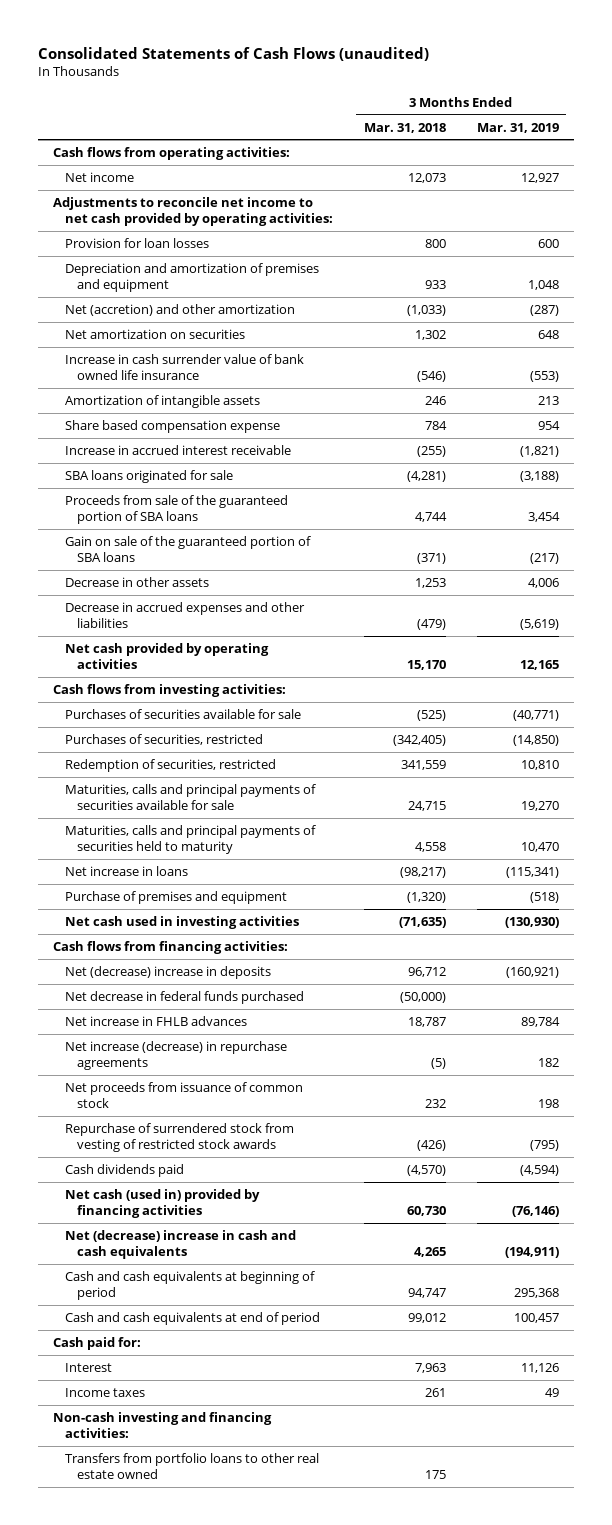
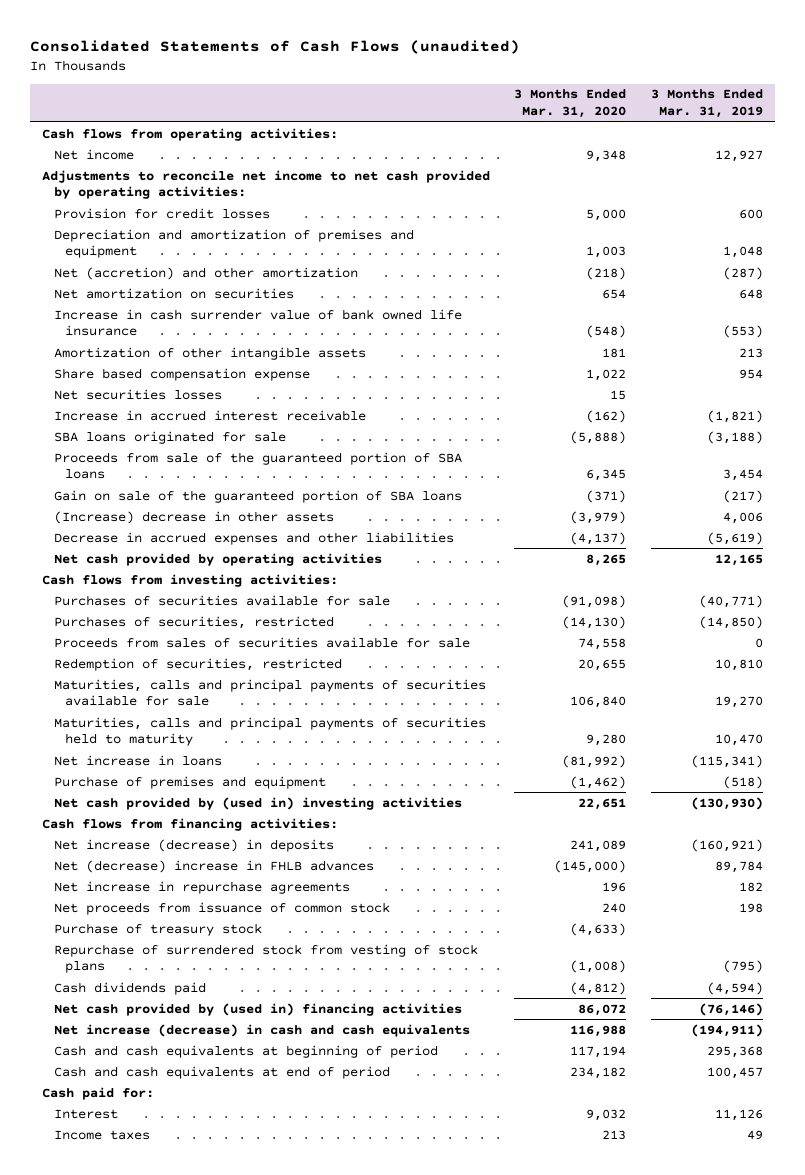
[364,122,447,133] Mar. 31, 2018 -> none
none -> [514,89,627,119] 3 Months Ended Mar. 31, 2020
[65,238,210,249] Provision for loan losses -> [53,207,270,219] Provision for credit losses
[65,395,261,409] Amortization of intangible assets -> [53,346,366,360] Amortization of other intangible assets
none -> [53,388,222,400] Net securities losses
[65,577,210,588] Decrease in other assets -> [53,510,334,524] (Increase) decrease in other assets
none -> [53,636,470,648] Proceeds from sales of securities available for sale
[65,916,300,930] Net cash used in investing activities -> [53,796,462,810] Net cash provided by (used in) investing activities
[65,991,305,1005] Net decrease in federal funds purchased -> none
[65,966,272,980] Net (decrease) increase in deposits -> [53,838,334,852] Net increase (decrease) in deposits
[65,1016,248,1027] Net increase in FHLB advances -> [53,859,374,873] Net (decrease) increase in FHLB advances
[65,1041,288,1070] Net increase (decrease) in repurchase agreements -> [53,880,350,894] Net increase in repurchase agreements
none -> [53,922,262,936] Purchase of treasury stock
[65,1123,295,1152] Repurchase of surrendered stock from vesting of restricted stock awards -> [53,943,478,974] Repurchase of surrendered stock from vesting of stock plans
[65,1189,261,1218] Net cash (used in) provided by financing activities -> [53,1002,462,1016] Net cash provided by (used in) financing activities
[65,1230,297,1259] Net (decrease) increase in cash and cash equivalents -> [53,1023,470,1037] Net increase (decrease) in cash and cash equivalents
[53,1412,273,1438] Non-cash investing and financing activities: -> none
[65,1453,320,1479] Transfers from portfolio loans to other real estate owned -> none

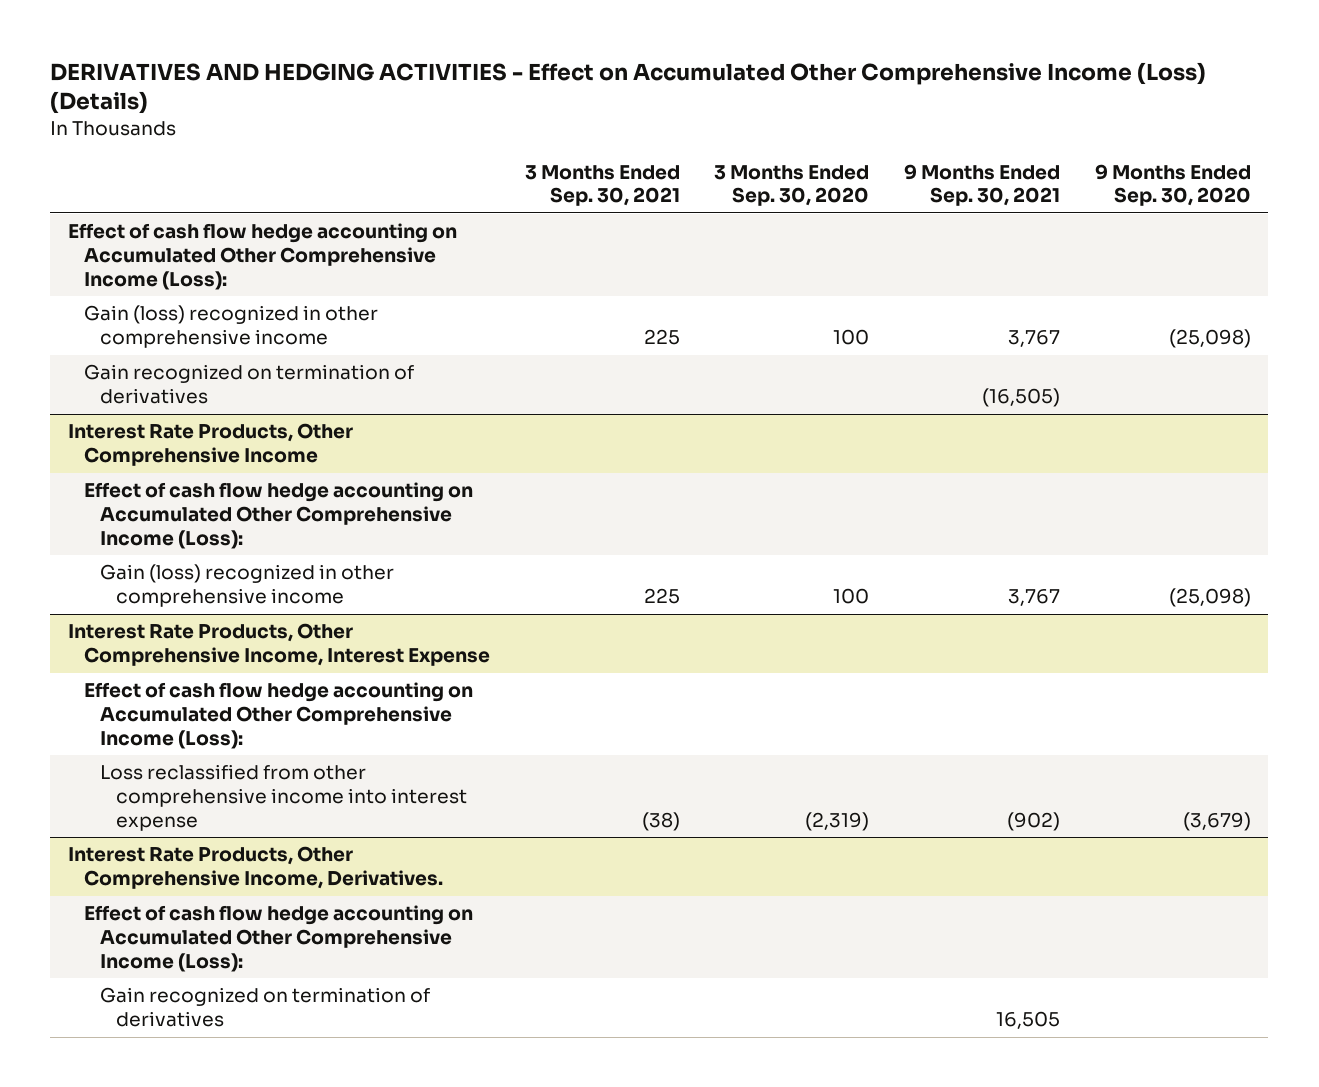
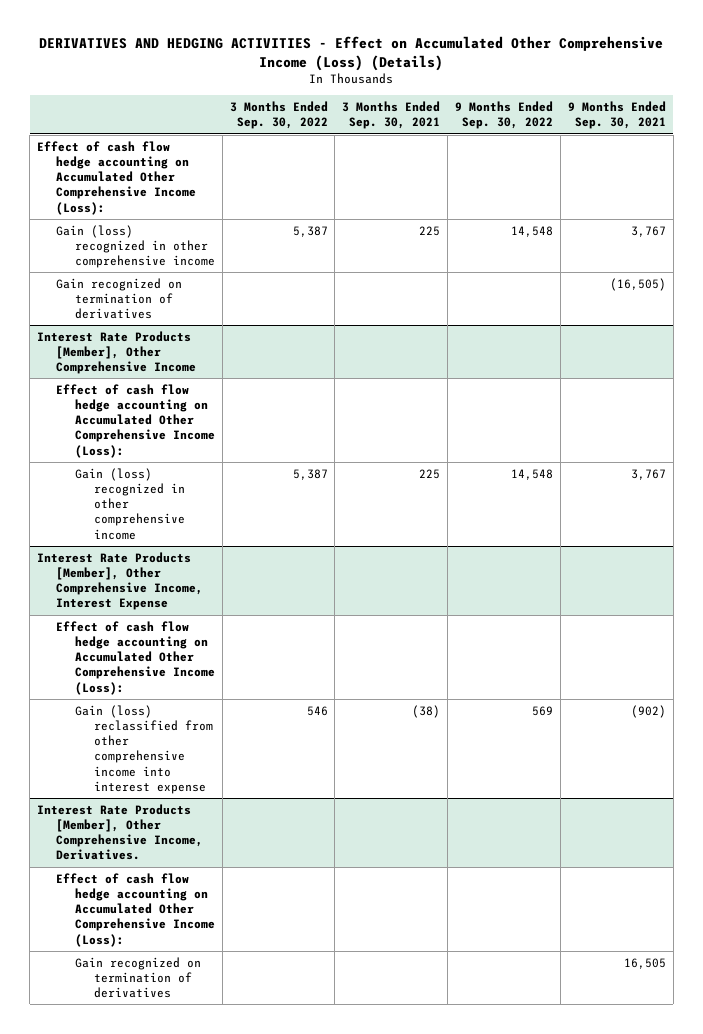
[714,164,870,207] 3 Months Ended Sep. 30, 2020 -> none
[1094,163,1251,207] 9 Months Ended Sep. 30, 2020 -> none
none -> [229,101,328,130] 3 Months Ended Sep. 30, 2022
none -> [455,101,554,130] 9 Months Ended Sep. 30, 2022
[67,423,353,467] Interest Rate Products, Other Comprehensive Income -> [36,330,196,375] Interest Rate Products [Member], Other Comprehensive Income
[67,623,490,667] Interest Rate Products, Other Comprehensive Income, Interest Expense -> [36,551,203,611] Interest Rate Products [Member], Other Comprehensive Income, Interest Expense
[100,764,468,831] Loss reclassified from other comprehensive income into interest expense -> [74,704,213,794] Gain (loss) reclassified from other comprehensive income into interest expense
[67,846,443,890] Interest Rate Products, Other Comprehensive Income, Derivatives. -> [36,803,203,861] Interest Rate Products [Member], Other Comprehensive Income, Derivatives.

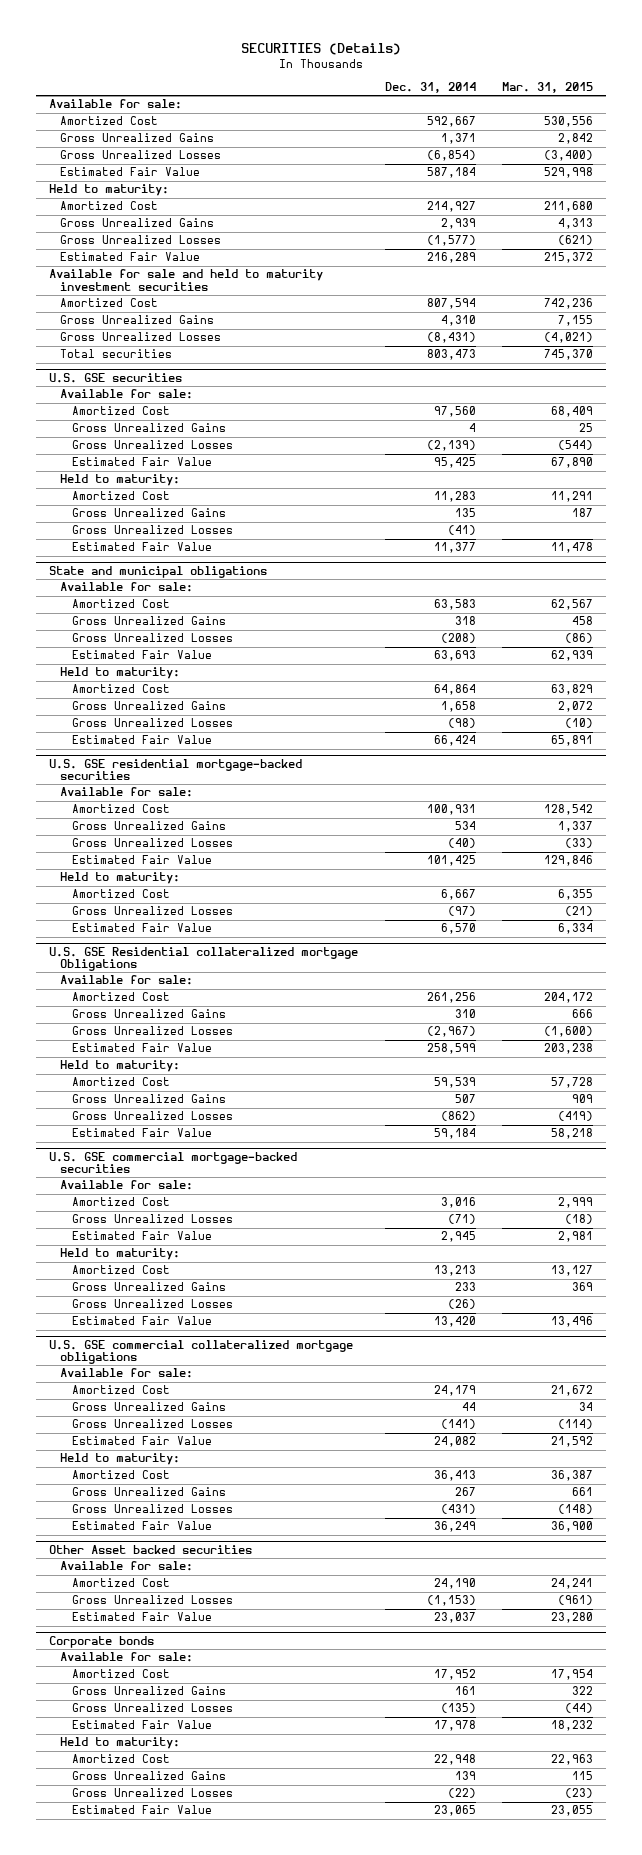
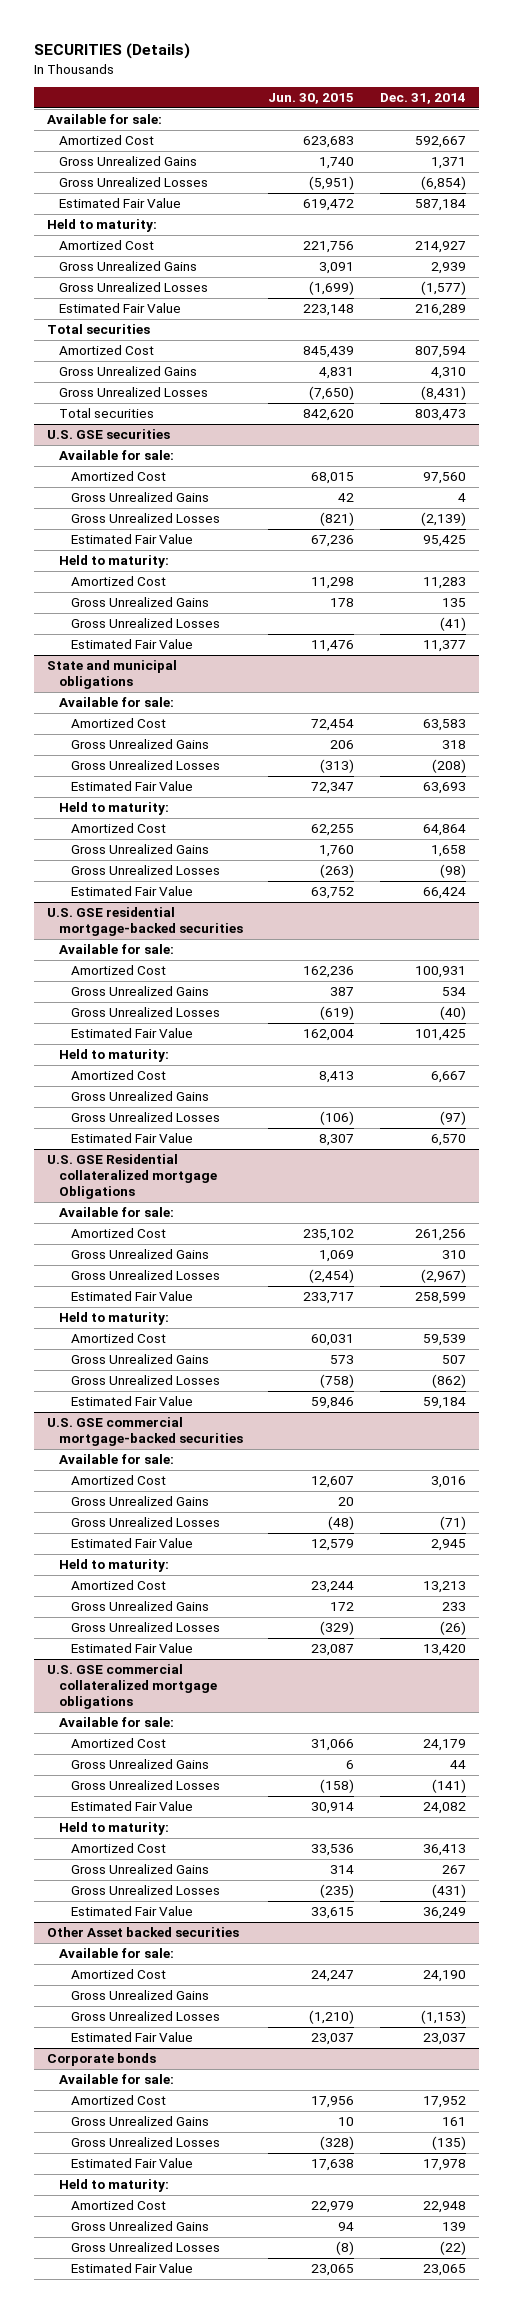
[501,82,593,94] Mar. 31, 2015 -> none
none -> [268,93,355,105] Jun. 30, 2015
[49,269,324,291] Available for sale and held to maturity investment securities -> [46,324,150,335] Total securities
none -> [70,1091,209,1102] Gross Unrealized Gains
none -> [70,1496,209,1507] Gross Unrealized Gains
none -> [70,1990,209,2001] Gross Unrealized Gains

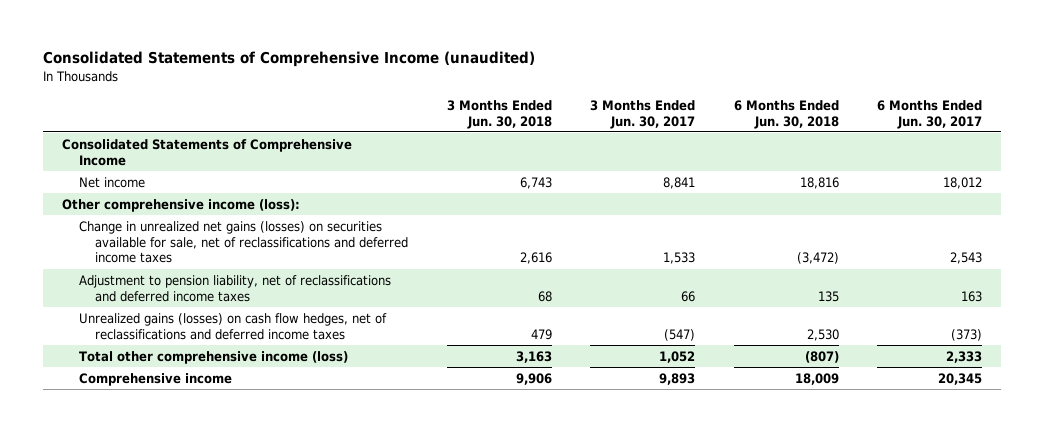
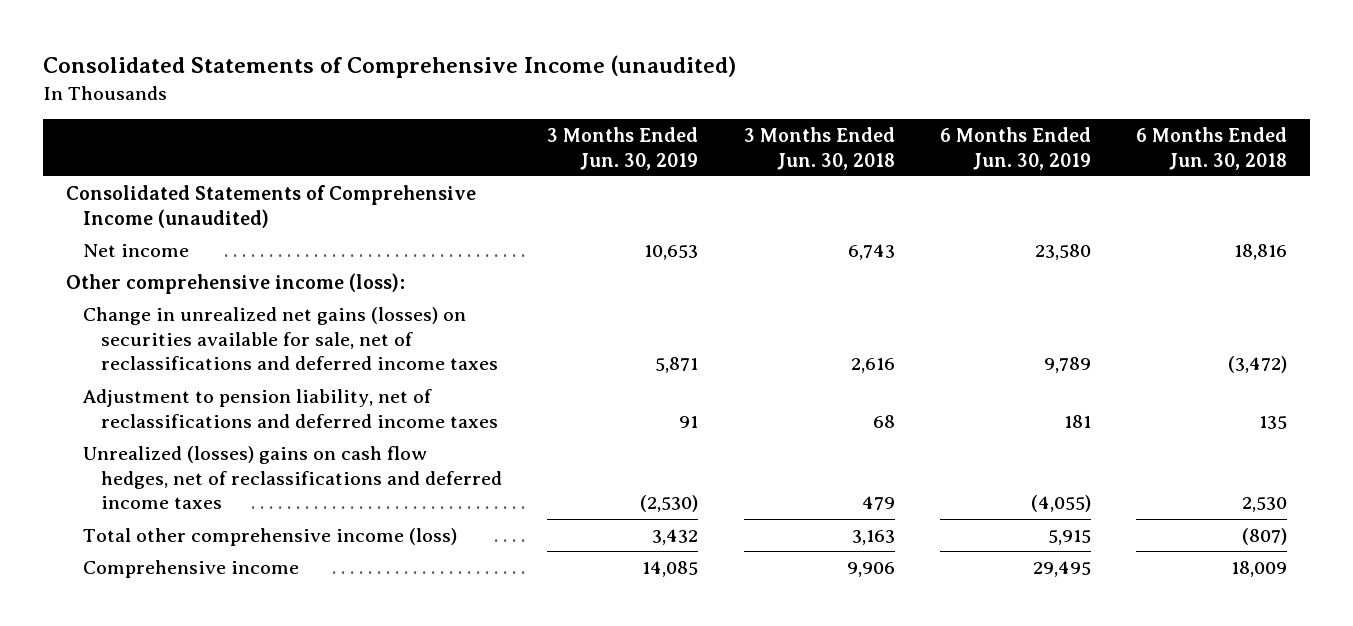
[590,99,696,129] 3 Months Ended Jun. 30, 2017 -> none
[877,99,983,129] 6 Months Ended Jun. 30, 2017 -> none
none -> [547,126,699,170] 3 Months Ended Jun. 30, 2019
none -> [939,126,1091,170] 6 Months Ended Jun. 30, 2019
[61,138,352,166] Consolidated Statements of Comprehensive Income -> [65,184,476,228] Consolidated Statements of Comprehensive Income (unaudited)
[78,312,387,340] Unrealized gains (losses) on cash flow hedges, net of reclassifications and deferred income taxes -> [83,445,503,510] Unrealized (losses) gains on cash flow hedges, net of reclassifications and deferred income taxes

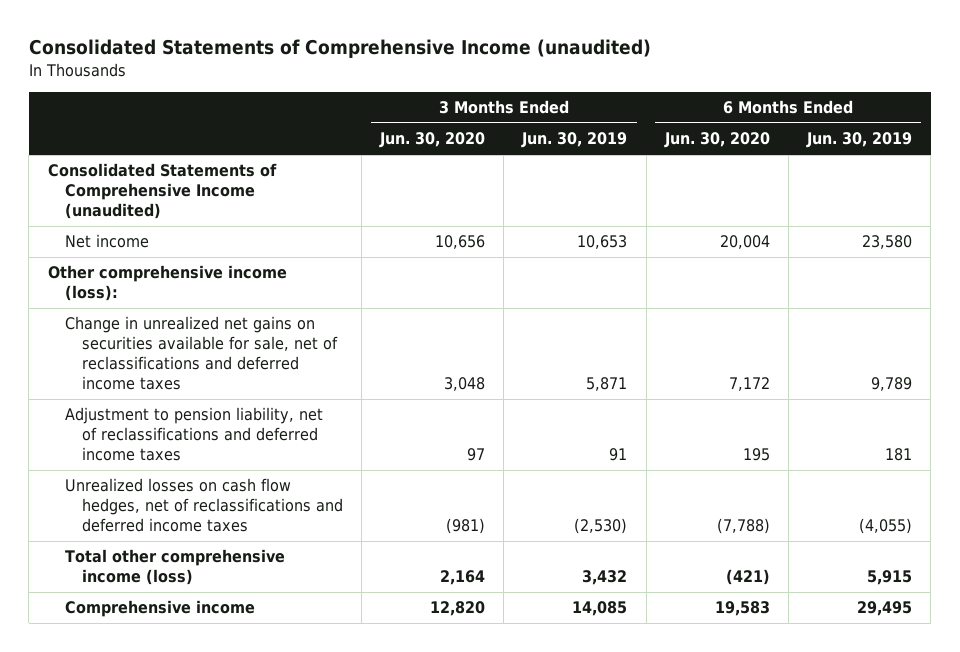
[743,126,895,170] 3 Months Ended Jun. 30, 2018 -> none
[1136,126,1288,170] 6 Months Ended Jun. 30, 2018 -> none
none -> [378,132,485,149] Jun. 30, 2020
none -> [663,132,770,149] Jun. 30, 2020
[83,306,499,371] Change in unrealized net gains (losses) on securities available for sale, net of reclassifications and deferred income taxes -> [64,316,338,391] Change in unrealized net gains on securities available for sale, net of reclassifications and deferred income taxes
[83,445,503,510] Unrealized (losses) gains on cash flow hedges, net of reclassifications and deferred income taxes -> [64,478,343,533] Unrealized losses on cash flow hedges, net of reclassifications and deferred income taxes

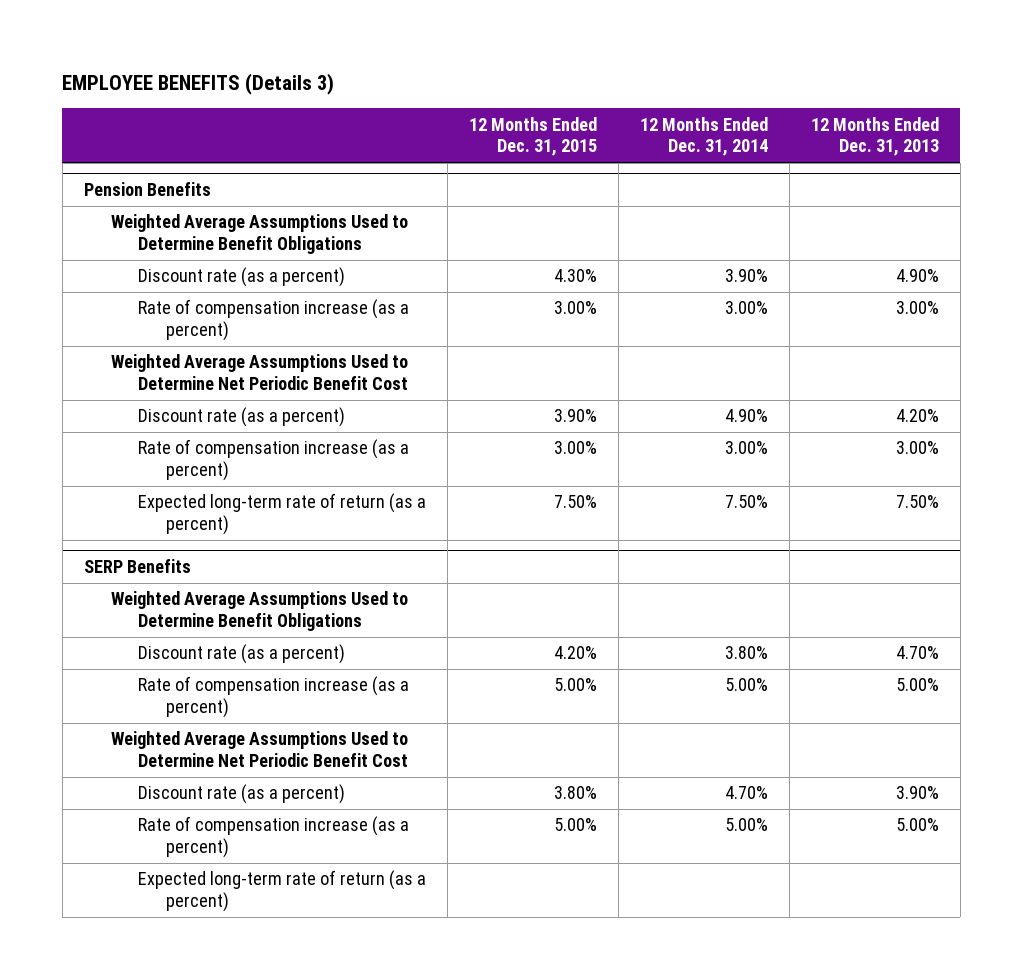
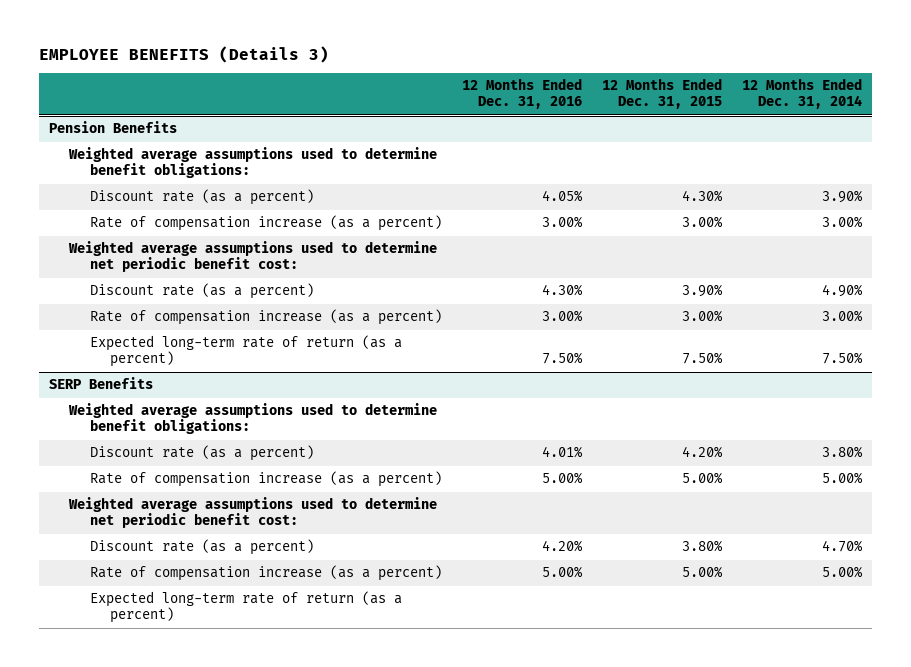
[810,116,939,157] 12 Months Ended Dec. 31, 2013 -> none
none -> [461,78,582,110] 12 Months Ended Dec. 31, 2016
[111,214,409,255] Weighted Average Assumptions Used to Determine Benefit Obligations -> [68,147,438,179] Weighted average assumptions used to determine benefit obligations:
[111,354,409,391] Weighted Average Assumptions Used to Determine Net Periodic Benefit Cost -> [68,241,438,273] Weighted average assumptions used to determine net periodic benefit cost:
[111,591,409,632] Weighted Average Assumptions Used to Determine Benefit Obligations -> [68,403,438,435] Weighted average assumptions used to determine benefit obligations:
[111,731,409,768] Weighted Average Assumptions Used to Determine Net Periodic Benefit Cost -> [68,497,438,529] Weighted average assumptions used to determine net periodic benefit cost:

